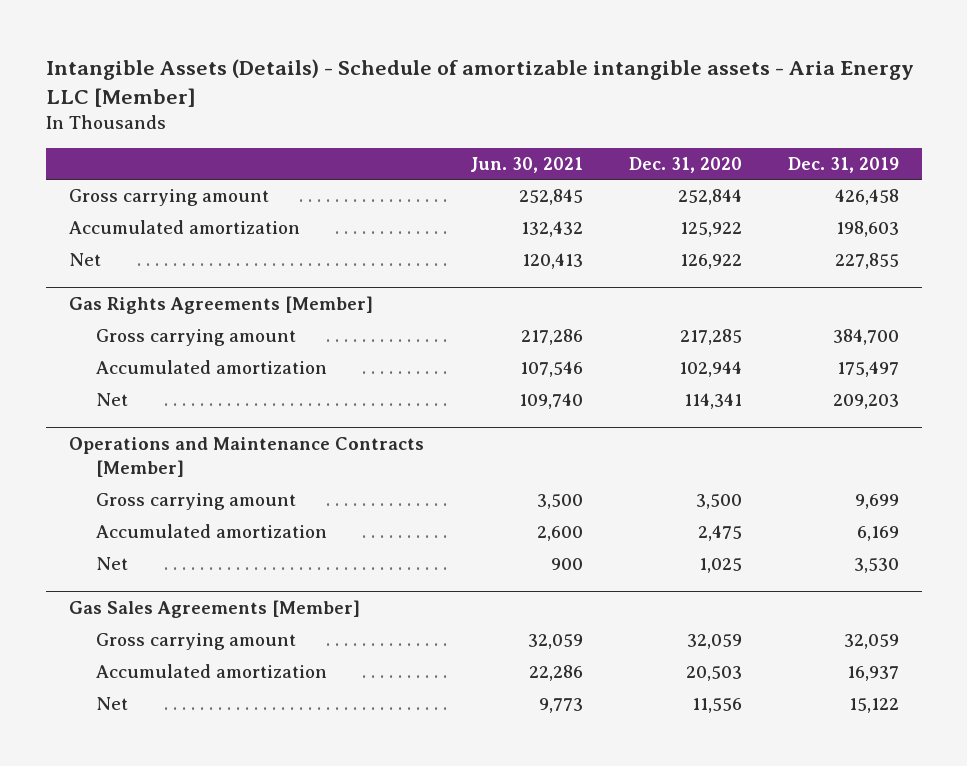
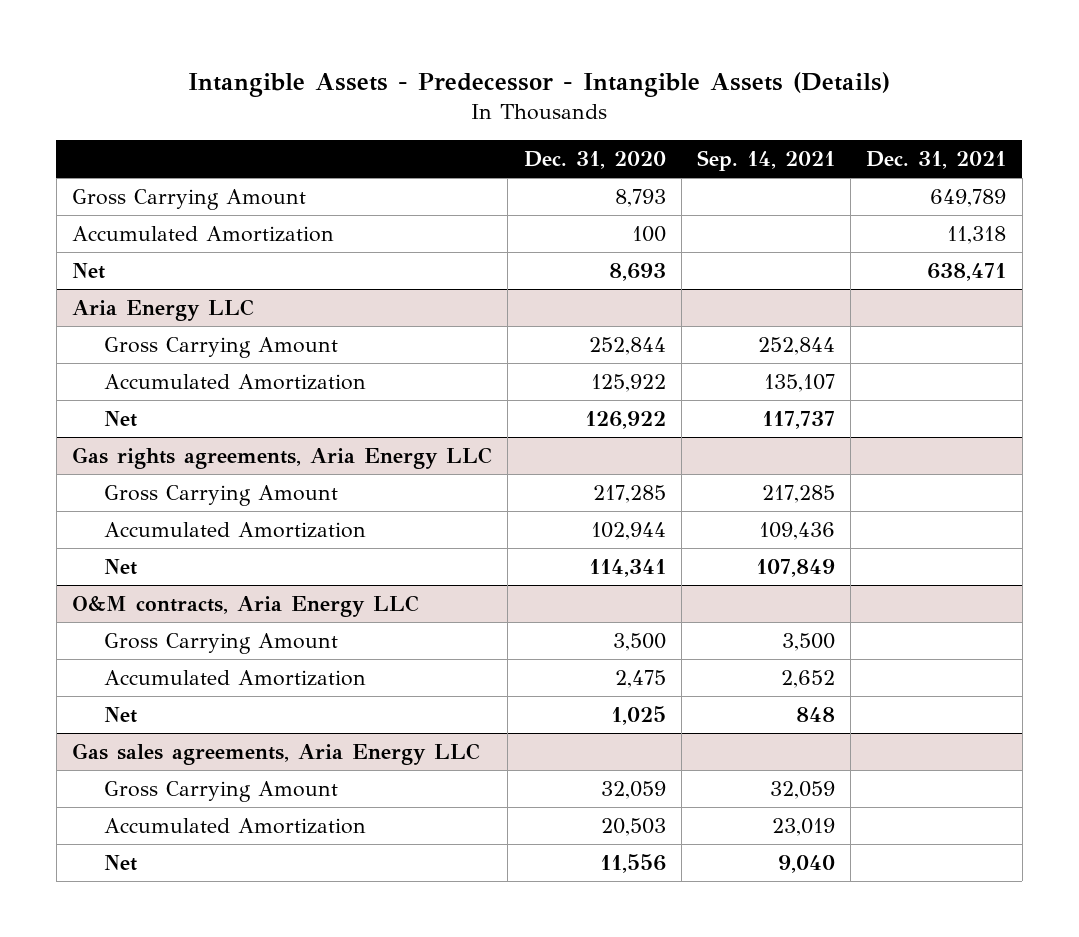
[45,58,914,107] Intangible Assets (Details) - Schedule of amortizable intangible assets - Aria Energy LLC [Member] -> [188,71,891,97] Intangible Assets - Predecessor - Intangible Assets (Details)
[469,156,583,173] Jun. 30, 2021 -> none
[787,156,899,173] Dec. 31, 2019 -> none
none -> [696,149,835,171] Sep. 14, 2021
none -> [866,150,1007,169] Dec. 31, 2021
[68,189,269,207] Gross carrying amount -> [72,188,307,210] Gross Carrying Amount
[677,189,742,206] 252,844 -> [614,188,666,207] 8,793
[68,220,300,235] Accumulated amortization -> [72,225,335,242] Accumulated Amortization
[679,222,742,238] 125,922 -> [631,225,666,242] 100
none -> [72,262,106,279] Net
none -> [72,298,255,321] Aria Energy LLC
none -> [104,336,339,358] Gross Carrying Amount
none -> [104,373,367,390] Accumulated Amortization
[68,296,373,315] Gas Rights Agreements [Member] -> none
none -> [72,446,493,469] Gas rights agreements, Aria Energy LLC
[95,329,296,347] Gross carrying amount -> [104,484,339,506] Gross Carrying Amount
[95,360,327,375] Accumulated amortization -> [104,521,367,538] Accumulated Amortization
[68,437,424,478] Operations and Maintenance Contracts [Member] -> none
none -> [72,594,420,617] O&M contracts, Aria Energy LLC
[95,493,296,511] Gross carrying amount -> [104,632,339,654] Gross Carrying Amount
[95,524,327,539] Accumulated amortization -> [104,669,367,686] Accumulated Amortization
[68,600,360,619] Gas Sales Agreements [Member] -> none
none -> [72,742,481,765] Gas sales agreements, Aria Energy LLC
[95,633,296,651] Gross carrying amount -> [104,780,339,802] Gross Carrying Amount
[95,664,327,679] Accumulated amortization -> [104,817,367,834] Accumulated Amortization

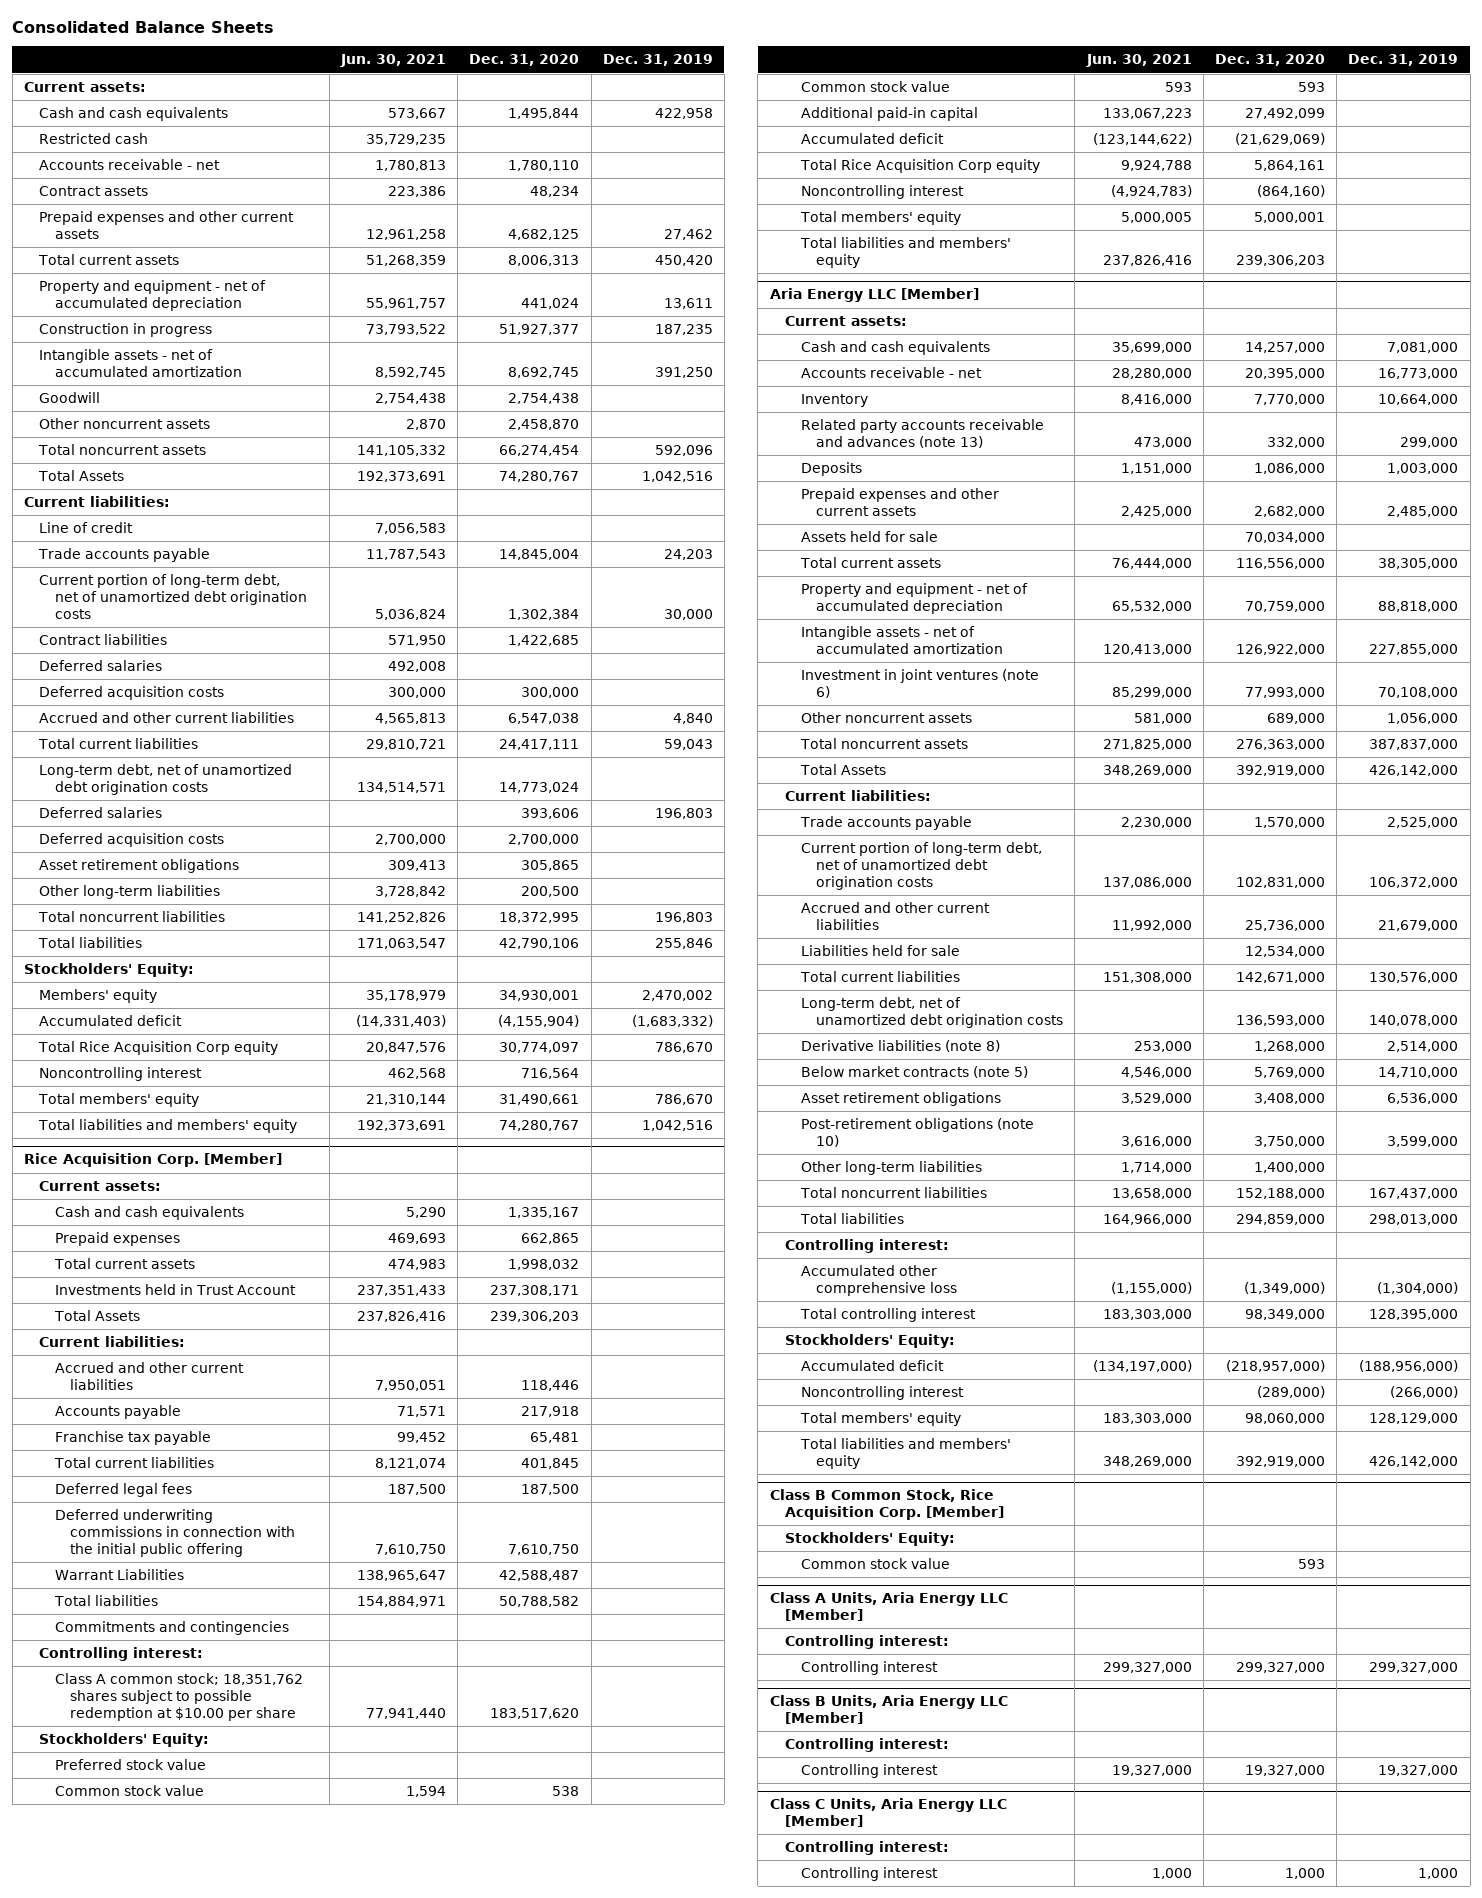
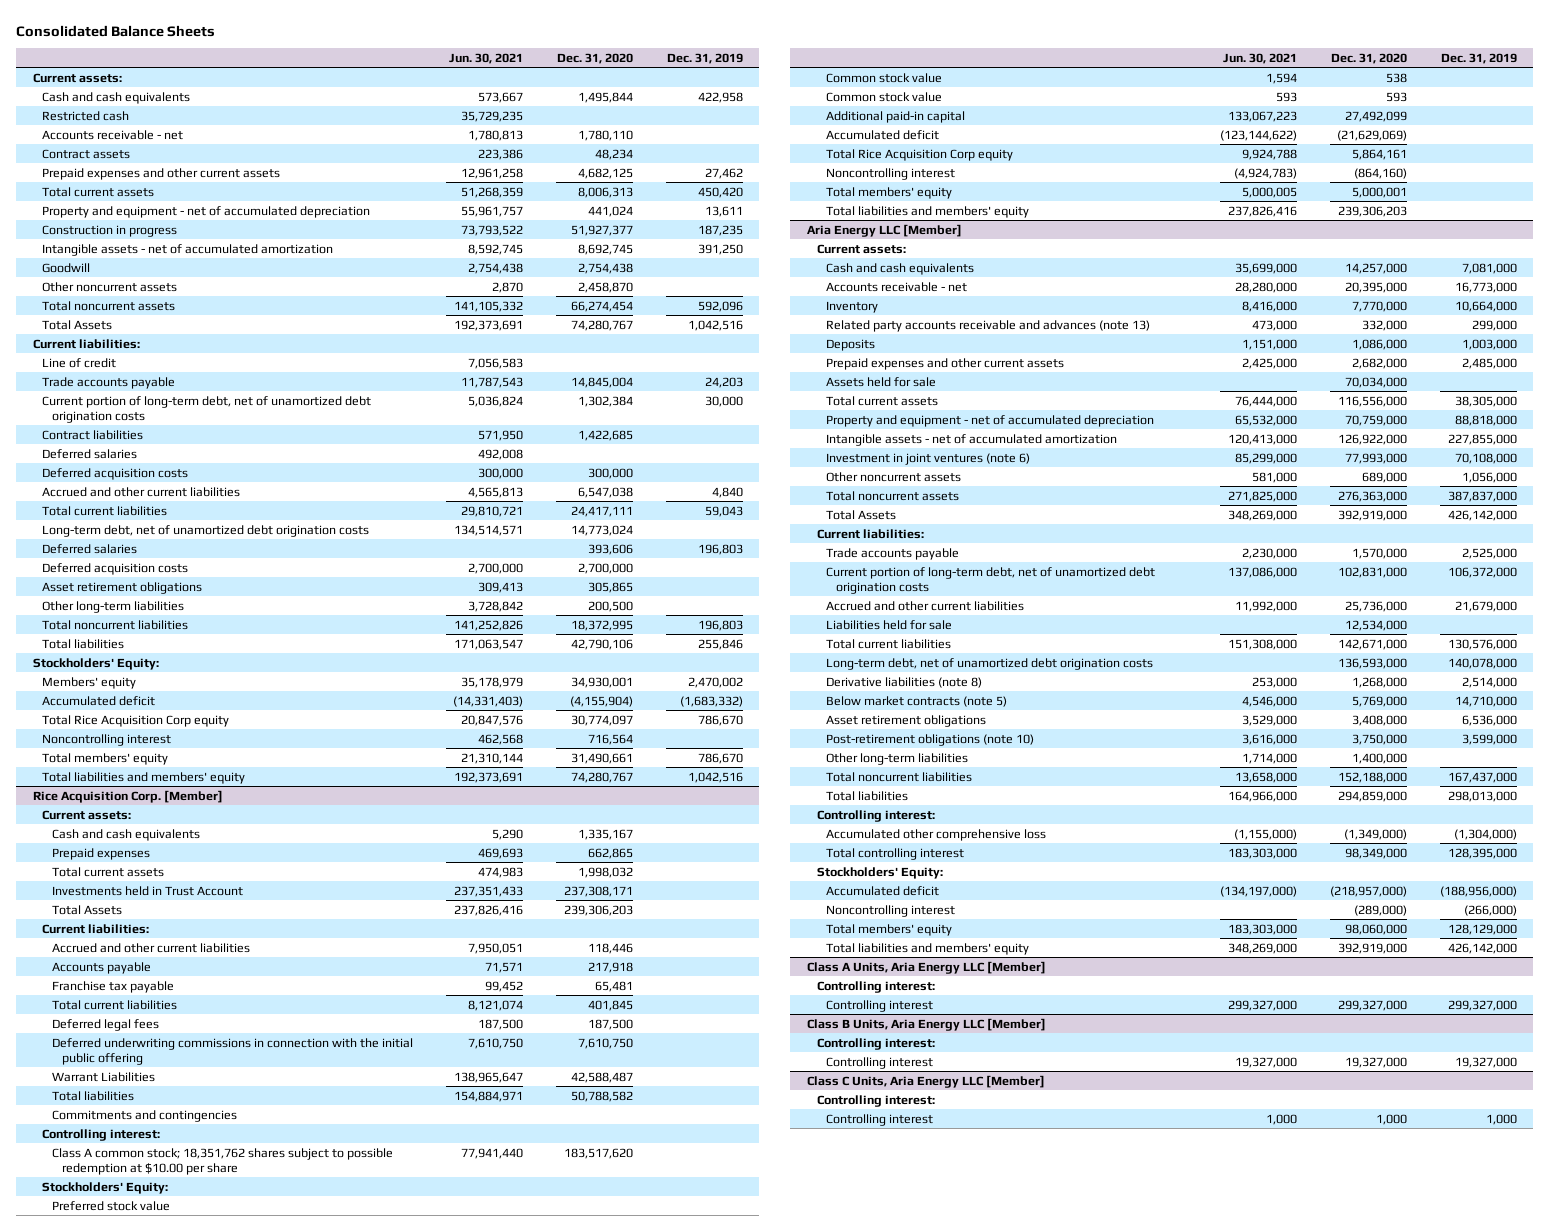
[769,1489,1005,1521] Class B Common Stock, Rice Acquisition Corp. [Member] -> none
[785,1531,956,1546] Stockholders' Equity: -> none
[800,1557,950,1569] Common stock value -> none

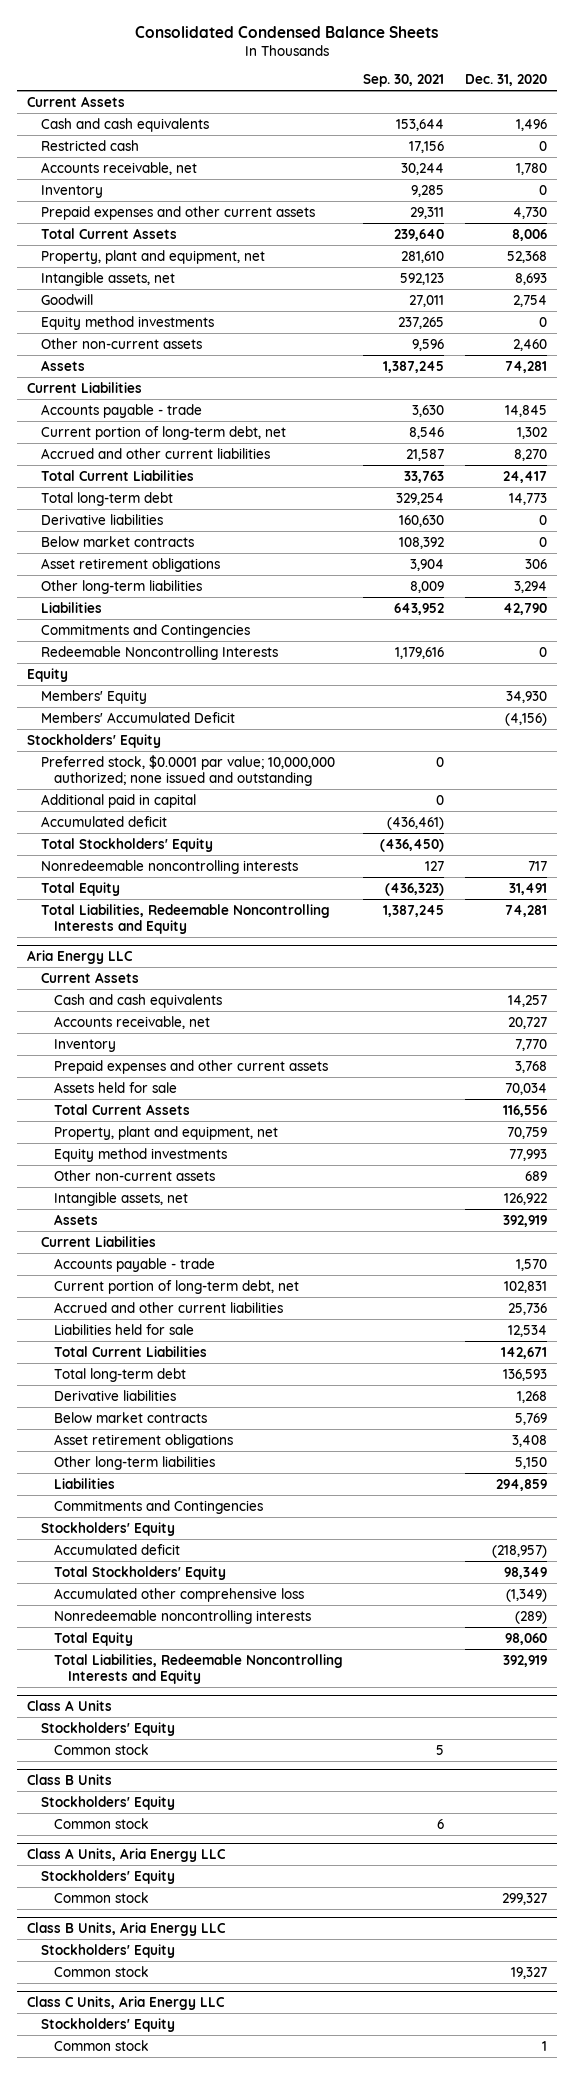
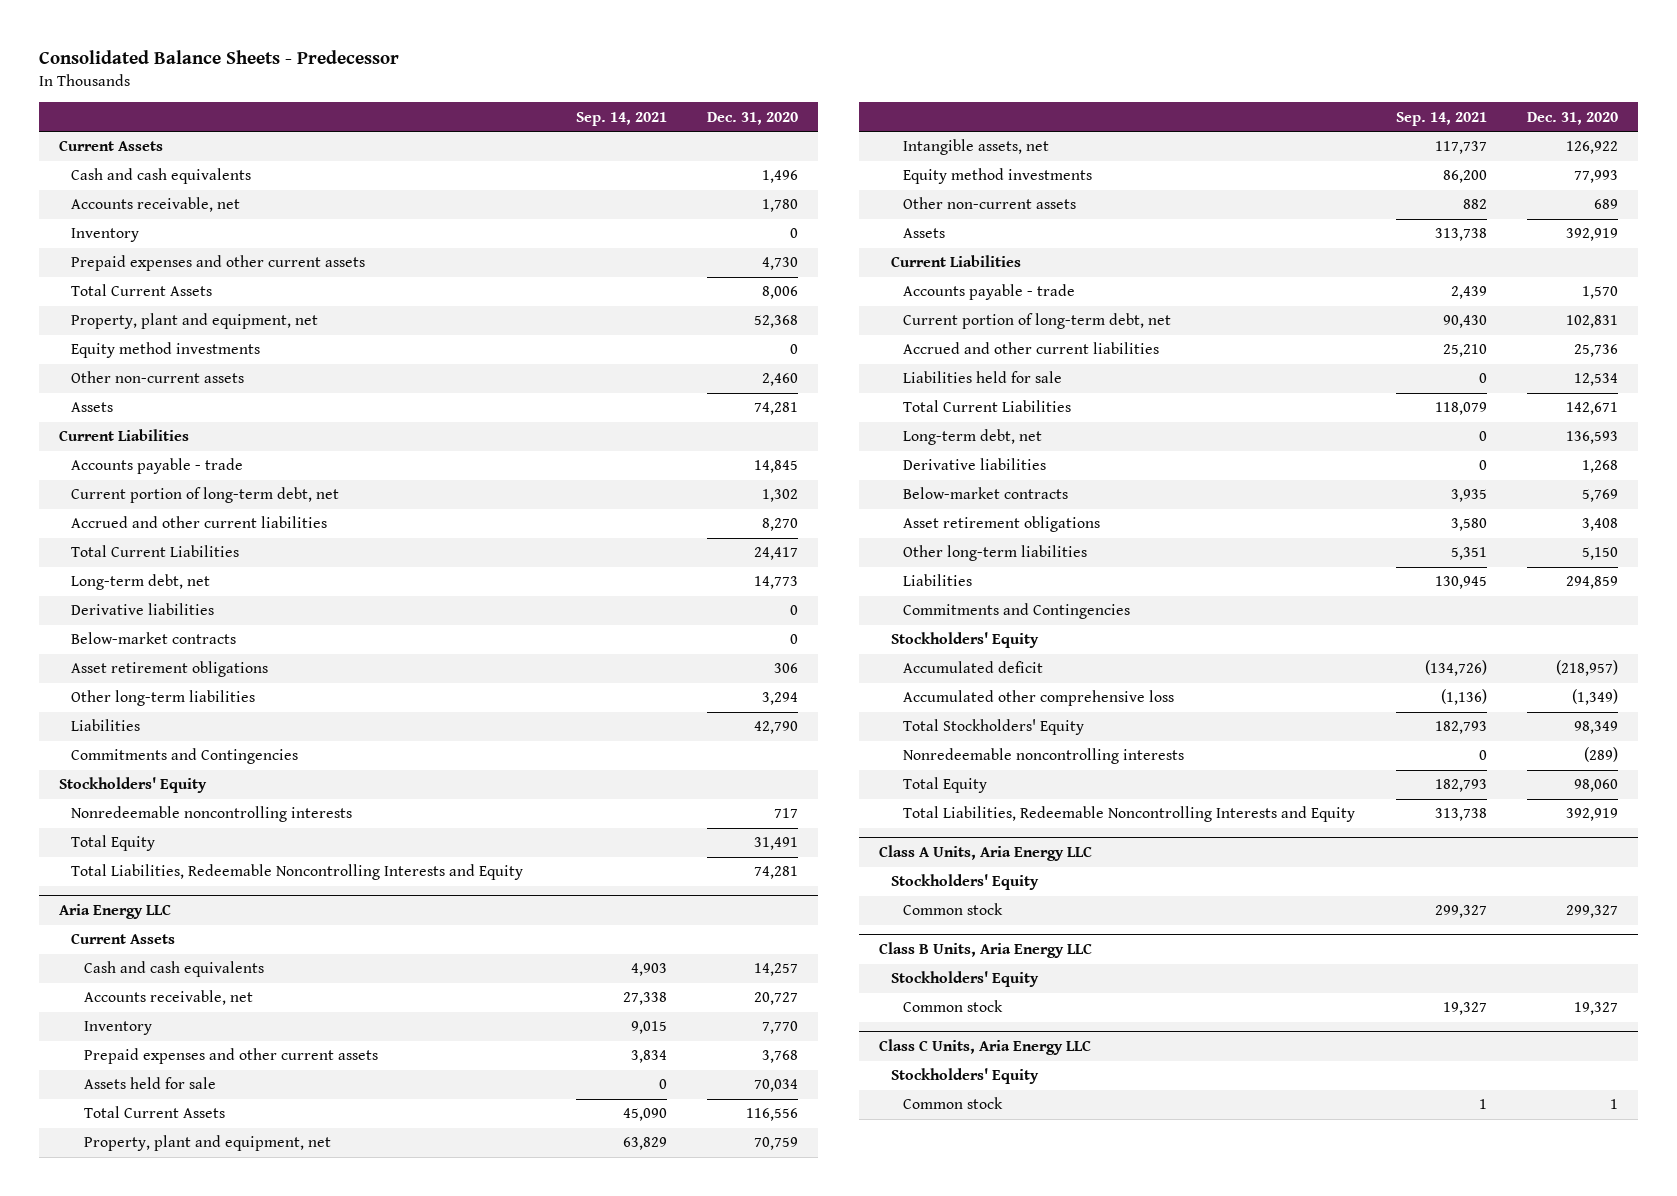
[134,25,438,38] Consolidated Condensed Balance Sheets -> [38,49,399,64] Consolidated Balance Sheets - Predecessor
[363,74,445,88] Sep. 30, 2021 -> none
none -> [575,111,667,126] Sep. 14, 2021
[40,139,139,151] Restricted cash -> none
[40,271,175,286] Intangible assets, net -> none
[40,293,93,305] Goodwill -> none
[40,491,173,506] Total long-term debt -> [71,574,211,591] Long-term debt, net
[40,535,194,547] Below market contracts -> [71,632,237,645] Below-market contracts
[40,645,278,660] Redeemable Noncontrolling Interests -> none
[27,667,69,682] Equity -> none
[40,689,147,704] Members' Equity -> none
[40,711,235,723] Members' Accumulated Deficit -> none
[40,754,335,787] Preferred stock, $0.0001 par value; 10,000,000 authorized; none issued and outstanding -> none
[40,793,196,808] Additional paid in capital -> none
[40,815,167,827] Accumulated deficit -> none
[40,837,213,852] Total Stockholders' Equity -> none
[54,1191,189,1206] Intangible assets, net -> [903,139,1050,156] Intangible assets, net
[54,1367,187,1382] Total long-term debt -> [903,429,1043,446] Long-term debt, net
[54,1411,208,1423] Below market contracts -> [903,487,1069,500] Below-market contracts
[54,1565,227,1580] Total Stockholders' Equity -> [903,719,1085,736] Total Stockholders' Equity
[27,1699,113,1711] Class A Units -> none
[40,1721,175,1736] Stockholders' Equity -> none
[54,1743,150,1755] Common stock -> none
[27,1773,113,1785] Class B Units -> none
[40,1795,175,1810] Stockholders' Equity -> none
[54,1817,150,1829] Common stock -> none

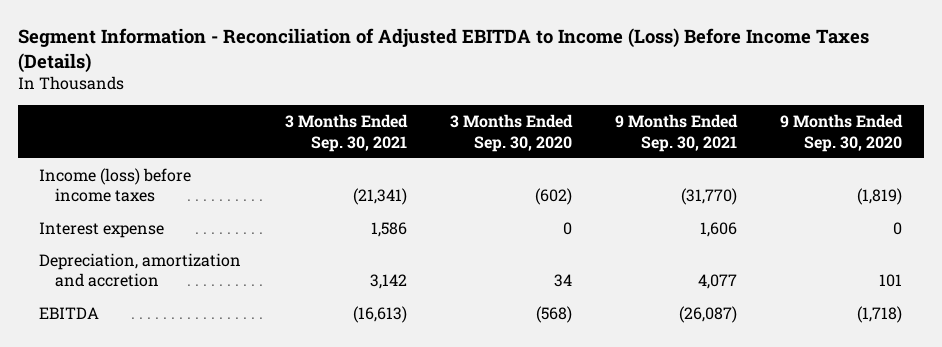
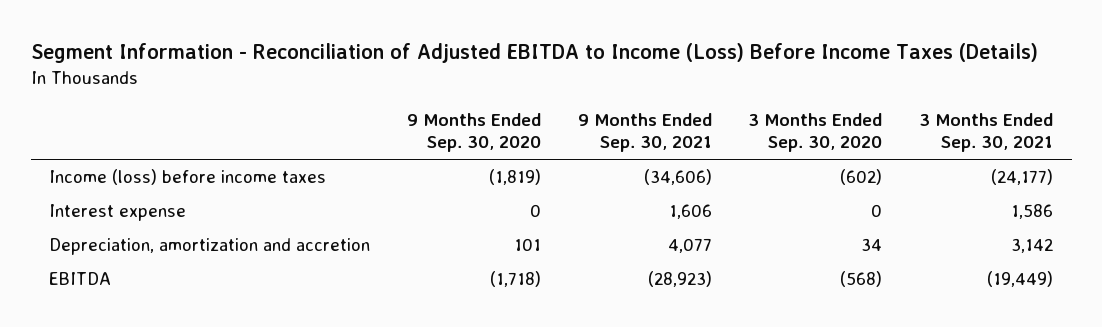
[352,188,407,206] (21,341) -> [991,169,1054,186] (24,177)
[681,188,738,206] (31,770) -> [643,169,712,186] (34,606)
[352,305,407,323] (16,613) -> [987,271,1054,288] (19,449)
[679,305,738,323] (26,087) -> [647,271,712,288] (28,923)

